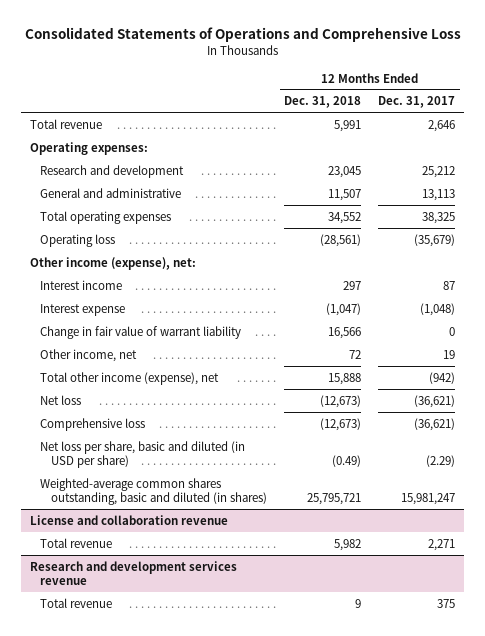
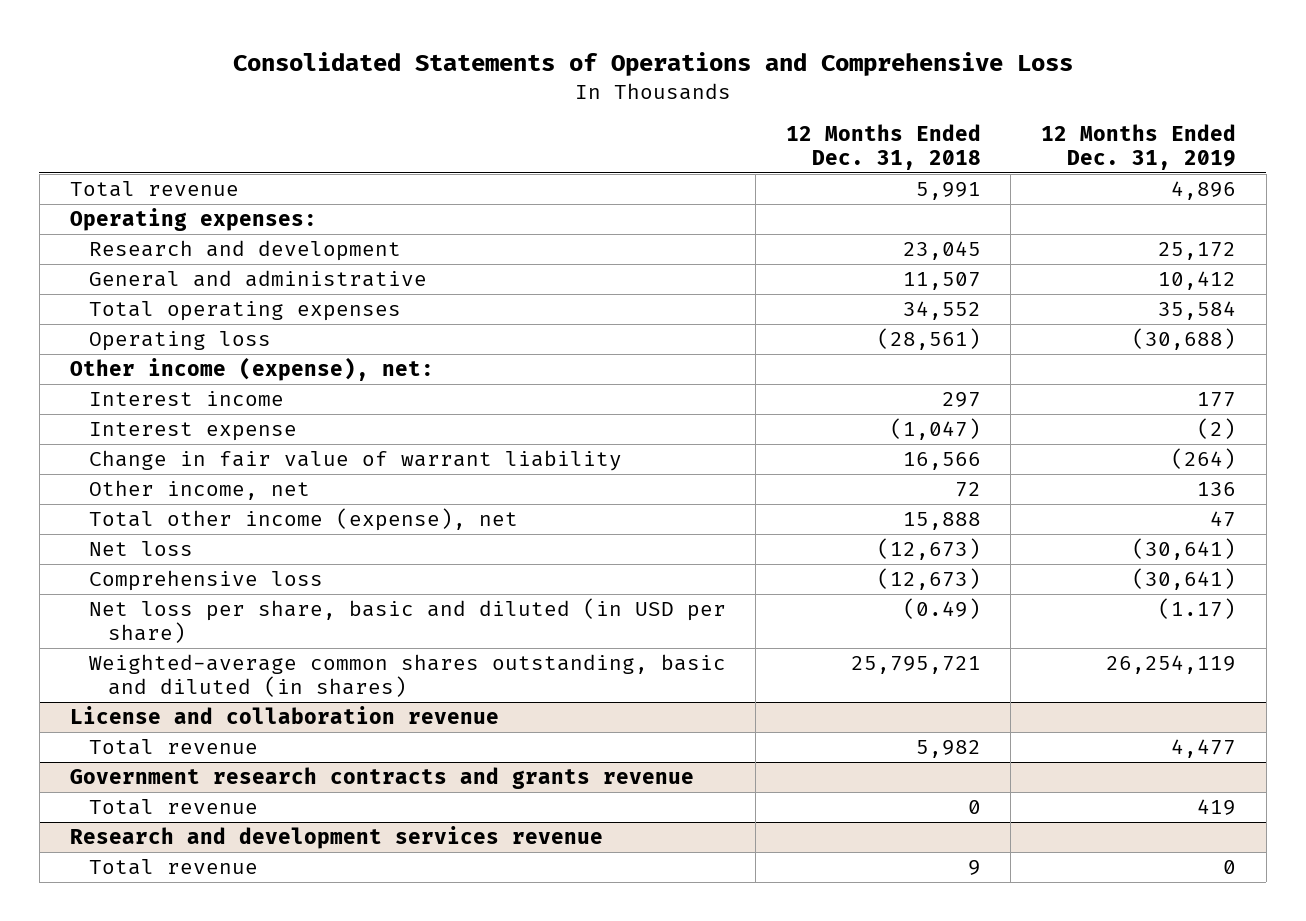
[378,96,456,109] Dec. 31, 2017 -> none
none -> [1041,124,1237,170] 12 Months Ended Dec. 31, 2019
none -> [69,767,694,790] Government research contracts and grants revenue
none -> [88,799,258,816] Total revenue

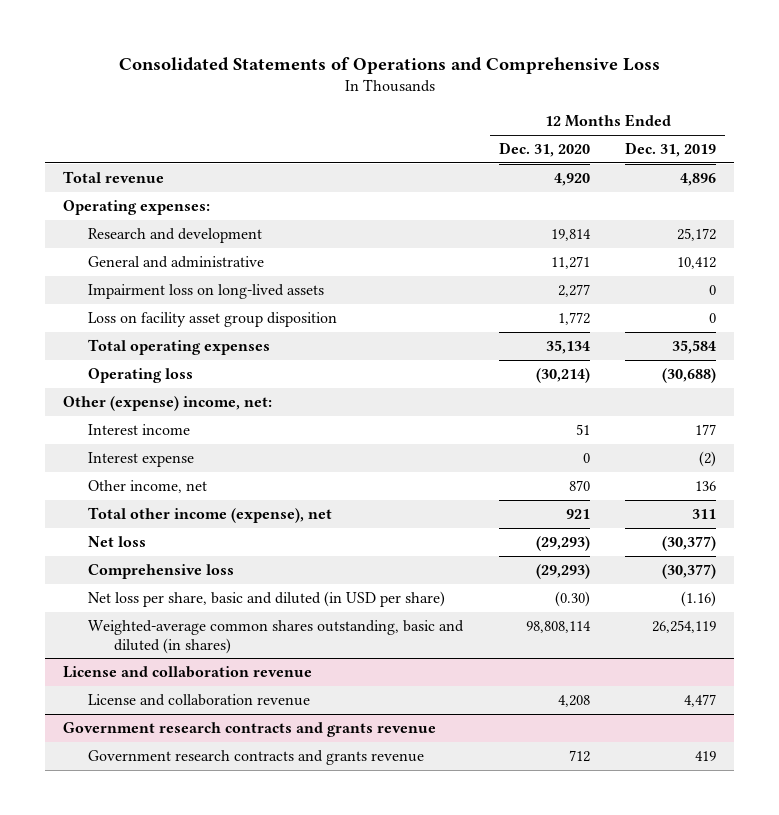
[785,124,981,170] 12 Months Ended Dec. 31, 2018 -> none
none -> [498,141,590,157] Dec. 31, 2020
none -> [88,283,325,299] Impairment loss on long-lived assets
none -> [88,311,338,327] Loss on facility asset group disposition
[69,357,434,382] Other income (expense), net: -> [62,395,272,411] Other (expense) income, net:
[88,450,622,472] Change in fair value of warrant liability -> none
[1210,511,1237,528] 47 -> [692,508,717,519] 311
[1132,538,1237,561] (30,641) -> [662,535,717,551] (30,377)
[1132,568,1237,591] (30,641) -> [662,563,717,579] (30,377)
[1158,598,1237,620] (1.17) -> [681,590,717,607] (1.16)
[88,739,258,756] Total revenue -> [88,693,311,706] License and collaboration revenue
[69,826,603,850] Research and development services revenue -> none
[88,859,258,876] Total revenue -> none
[88,799,258,816] Total revenue -> [88,749,425,765] Government research contracts and grants revenue

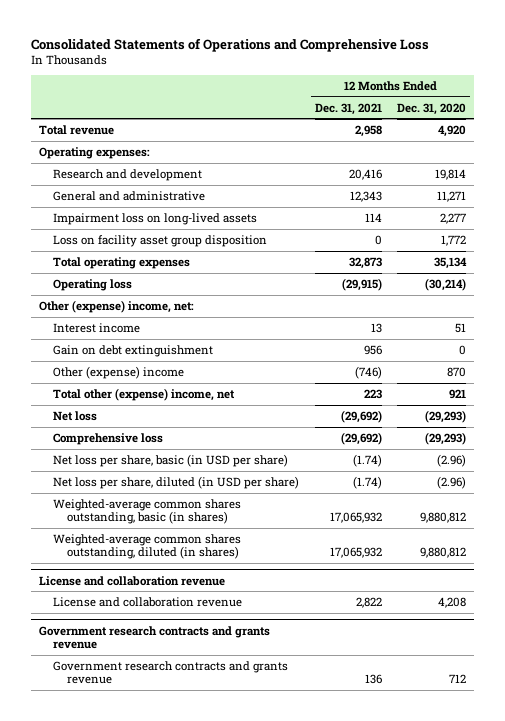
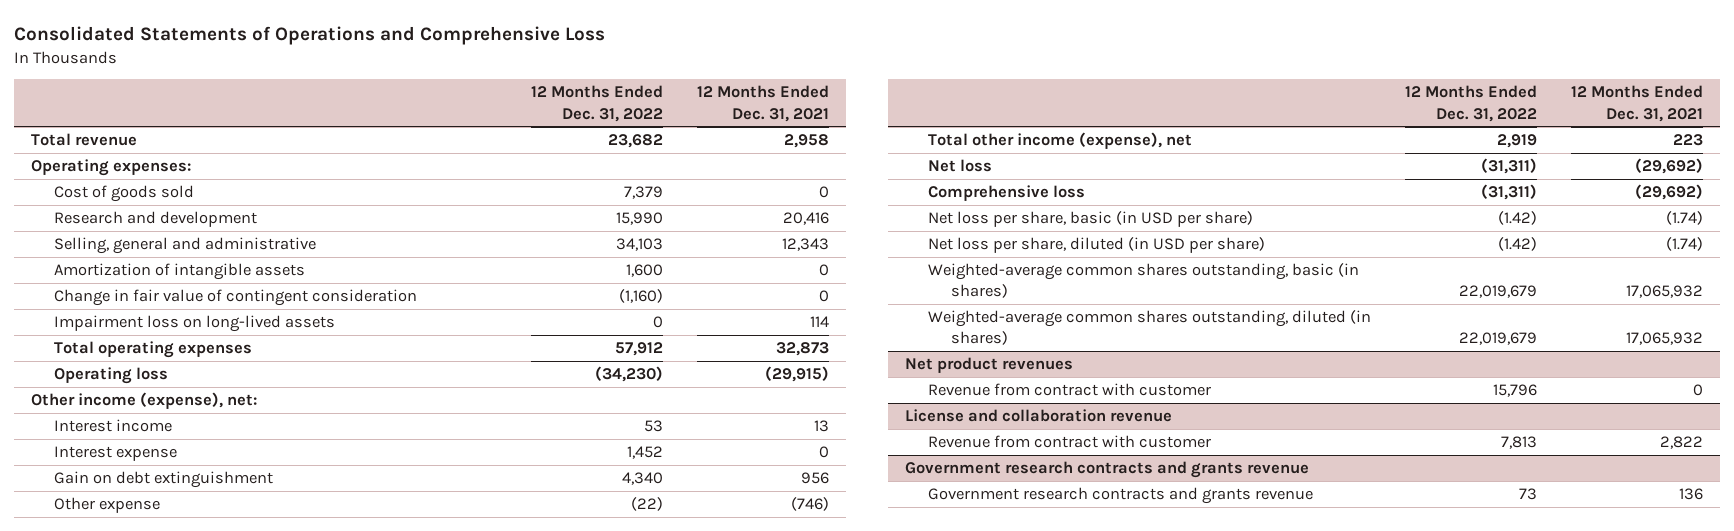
[397,102,467,115] Dec. 31, 2020 -> none
none -> [531,85,664,122] 12 Months Ended Dec. 31, 2022
none -> [54,185,195,203] Cost of goods sold
[53,190,206,201] General and administrative -> [54,237,317,255] Selling, general and administrative
none -> [54,263,306,281] Amortization of intangible assets
none -> [54,289,418,307] Change in fair value of contingent consideration
[53,234,268,247] Loss on facility asset group disposition -> none
[39,299,195,313] Other (expense) income, net: -> [31,392,258,410] Other income (expense), net:
none -> [54,446,178,462] Interest expense
[53,365,185,379] Other (expense) income -> [54,497,161,514] Other expense
[53,387,236,401] Total other (expense) income, net -> [928,132,1193,150] Total other income (expense), net
none -> [905,357,1074,374] Net product revenues
none -> [928,383,1212,397] Revenue from contract with customer
[53,596,243,607] License and collaboration revenue -> [928,435,1212,449] Revenue from contract with customer

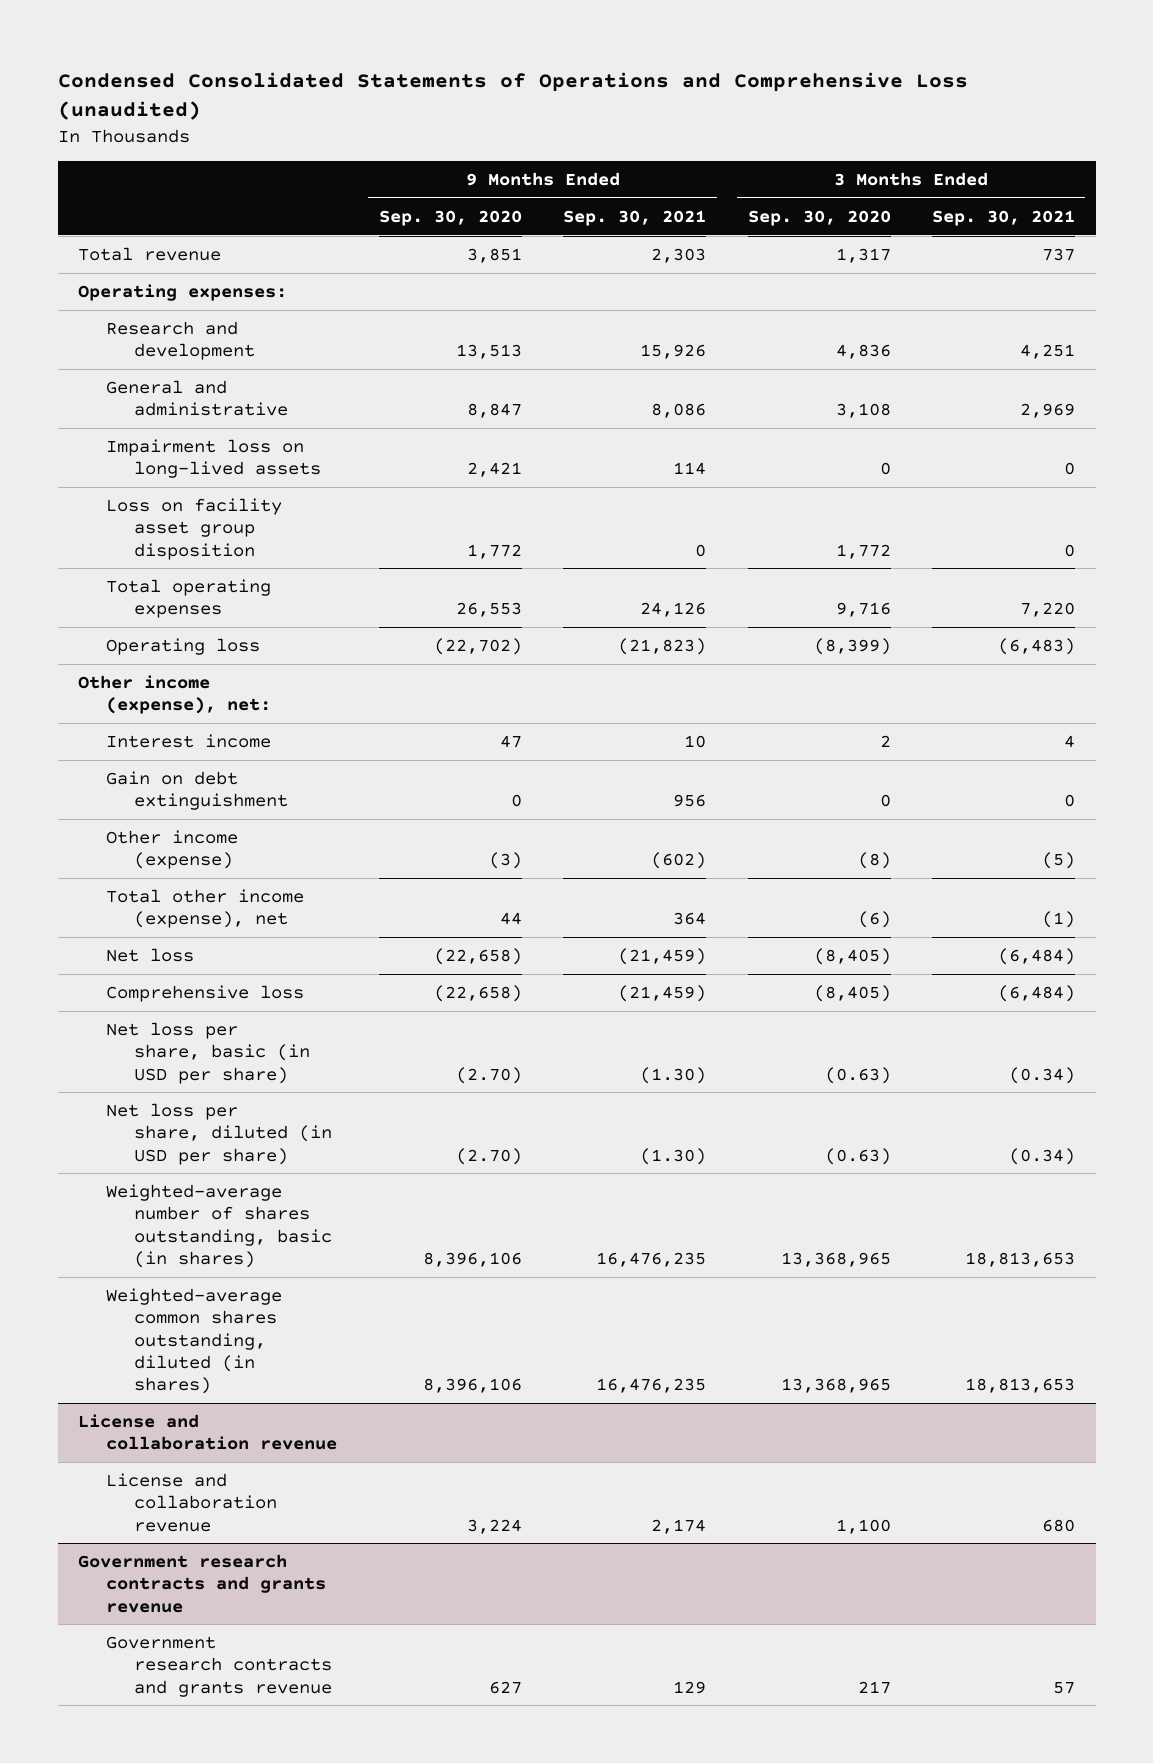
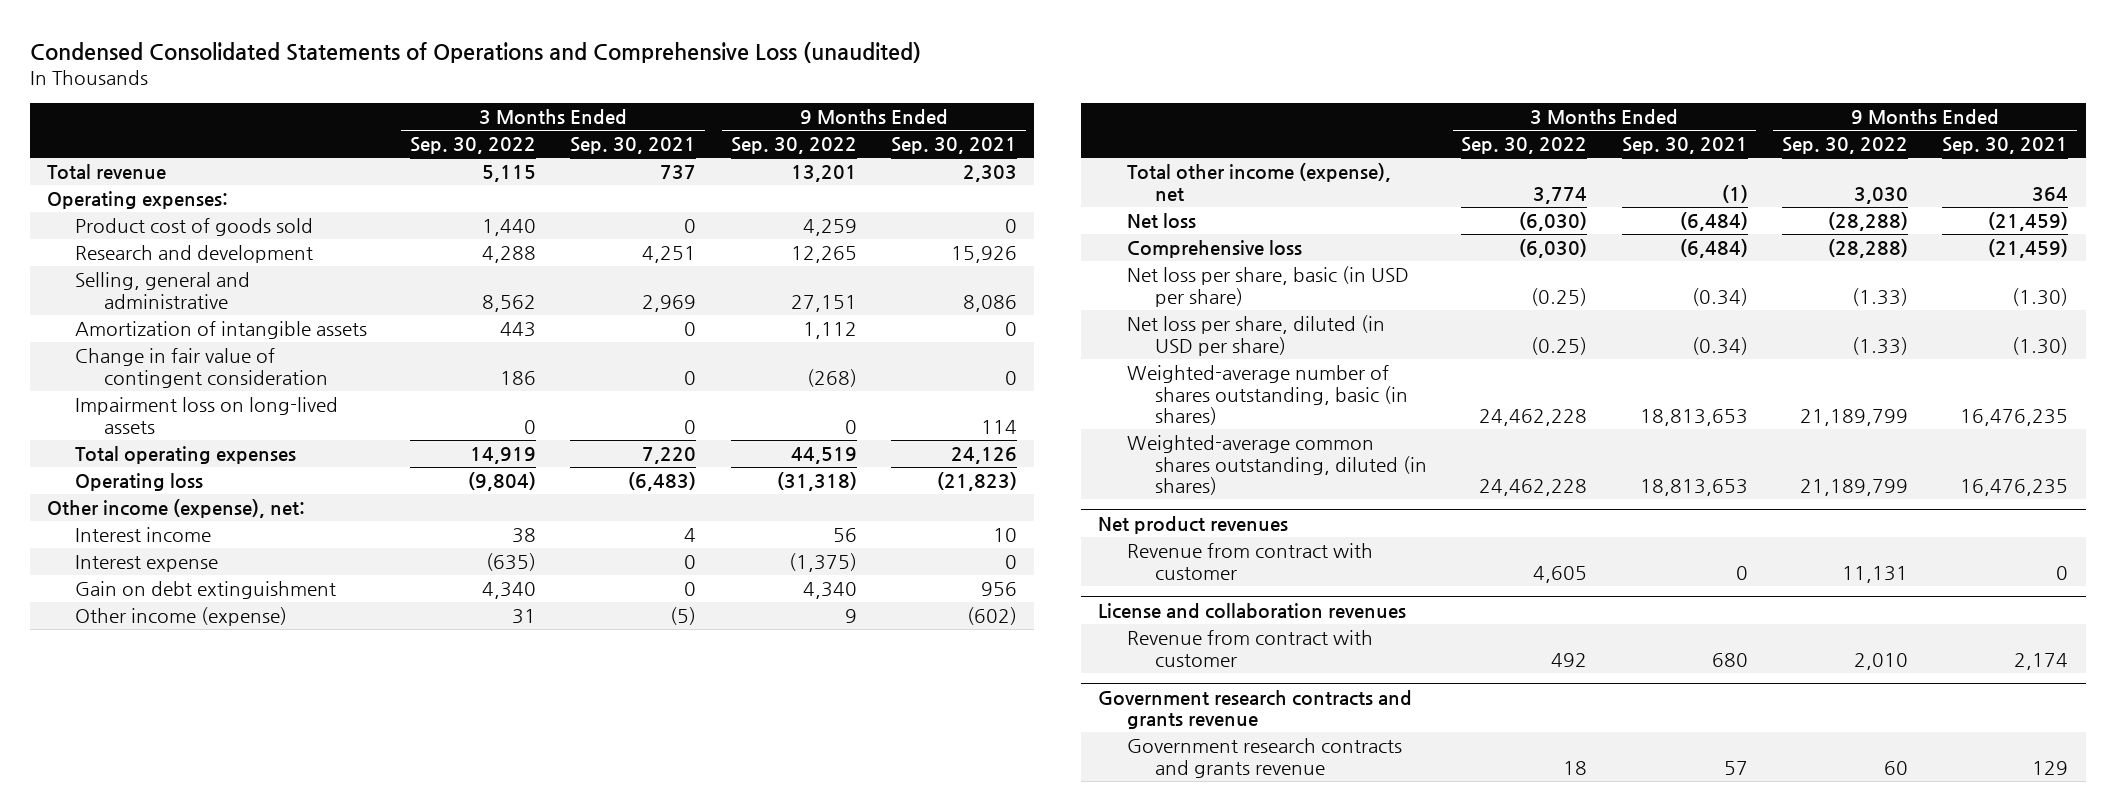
[378,209,522,226] Sep. 30, 2020 -> none
[747,209,891,226] Sep. 30, 2020 -> none
none -> [409,137,536,155] Sep. 30, 2022
none -> [730,137,857,155] Sep. 30, 2022
none -> [75,218,314,237] Product cost of goods sold
[106,380,289,417] General and administrative -> [75,272,251,309] Selling, general and administrative
none -> [75,321,368,340] Amortization of intangible assets
none -> [75,348,328,388] Change in fair value of contingent consideration
[106,498,283,560] Loss on facility asset group disposition -> none
none -> [75,555,219,573] Interest expense
none -> [1098,515,1289,534] Net product revenues
none -> [1126,543,1373,580] Revenue from contract with customer
[78,1414,338,1451] License and collaboration revenue -> [1098,602,1407,619] License and collaboration revenues
[106,1473,278,1532] License and collaboration revenue -> [1126,630,1373,667] Revenue from contract with customer

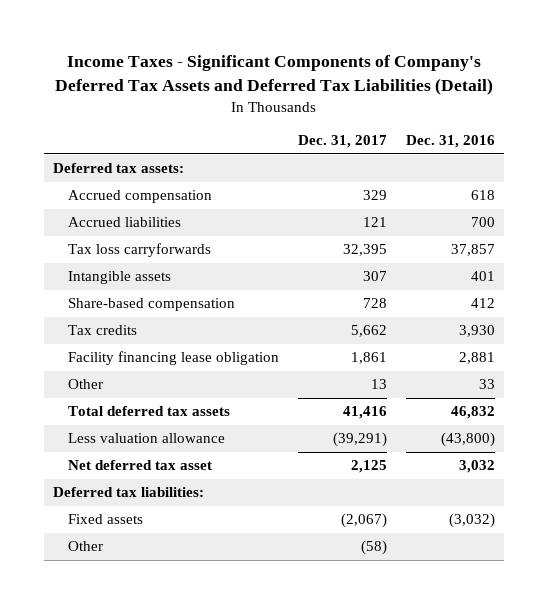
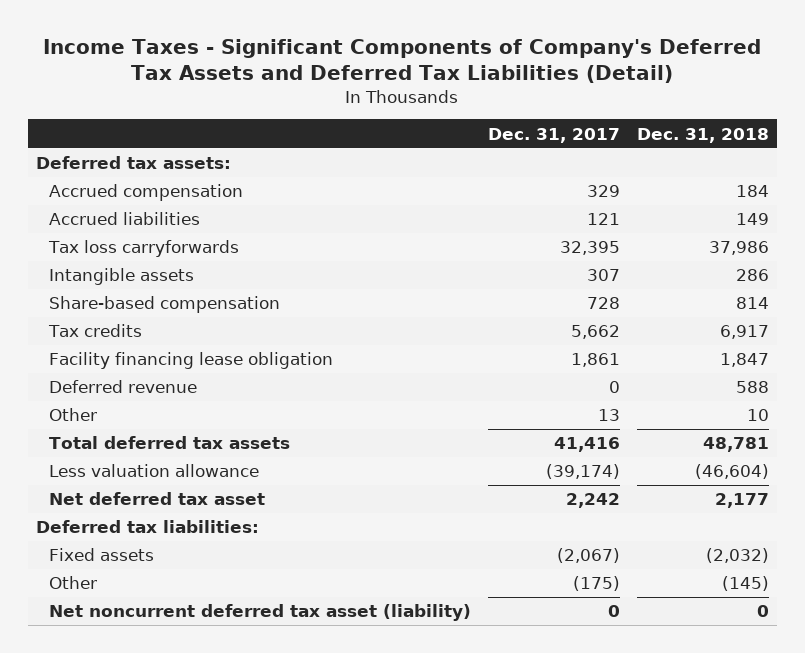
[405,135,495,149] Dec. 31, 2016 -> none
none -> [636,127,769,143] Dec. 31, 2018
none -> [48,380,197,394] Deferred revenue
[332,432,387,448] (39,291) -> [545,464,620,480] (39,174)
[350,460,387,474] 2,125 -> [565,493,620,509] 2,242
[360,540,387,556] (58) -> [572,576,620,592] (175)
none -> [48,604,471,622] Net noncurrent deferred tax asset (liability)

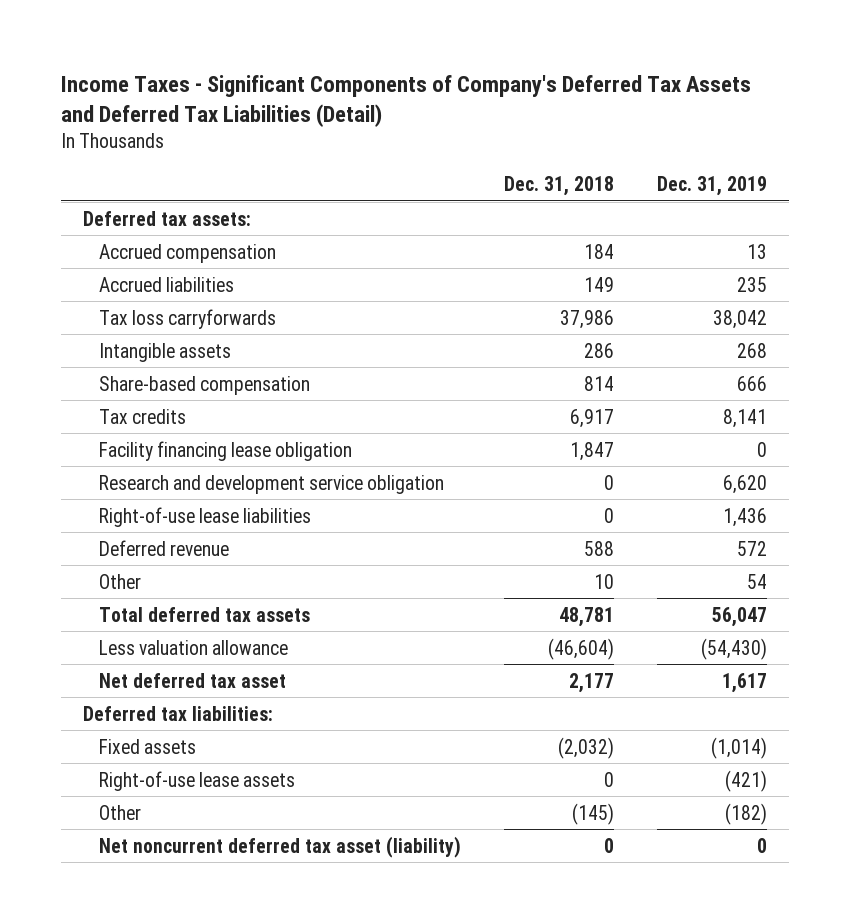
[487,127,620,143] Dec. 31, 2017 -> none
none -> [657,176,768,197] Dec. 31, 2019
none -> [99,474,445,494] Research and development service obligation
none -> [99,506,312,527] Right-of-use lease liabilities
none -> [99,770,296,791] Right-of-use lease assets

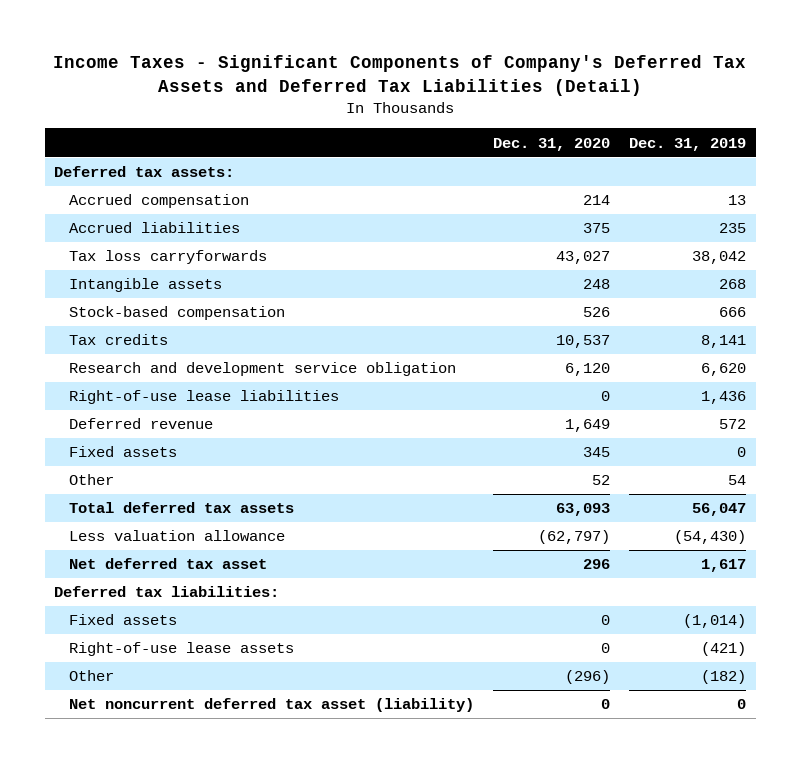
[504,176,615,197] Dec. 31, 2018 -> none
none -> [493,137,611,151] Dec. 31, 2020
[99,375,311,395] Share-based compensation -> [69,306,286,321] Stock-based compensation
[99,440,353,461] Facility financing lease obligation -> none
none -> [69,446,178,458] Fixed assets

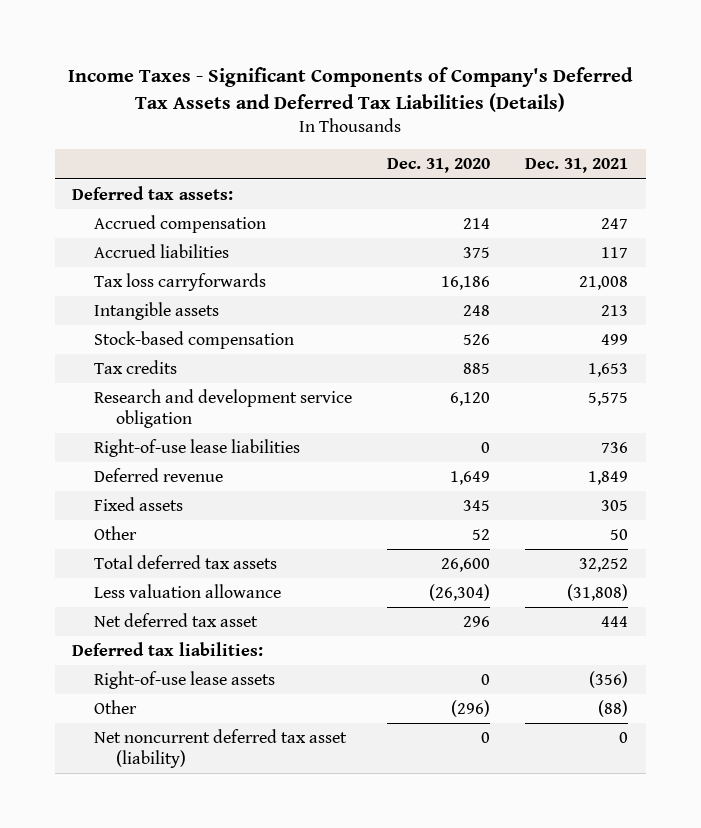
[53,55,747,97] Income Taxes - Significant Components of Company's Deferred Tax Assets and Deferred Tax Liabilities (Detail) -> [68,66,634,112] Income Taxes - Significant Components of Company's Deferred Tax Assets and Deferred Tax Liabilities (Details)
[629,137,747,151] Dec. 31, 2019 -> none
none -> [525,158,629,174] Dec. 31, 2021
[556,251,611,265] 43,027 -> [441,275,491,290] 16,186
[556,335,611,349] 10,537 -> [463,362,491,374] 885
[556,503,611,517] 63,093 -> [441,557,491,572] 26,600
[538,530,611,545] (62,797) -> [429,583,491,601] (26,304)
[69,614,178,626] Fixed assets -> none

